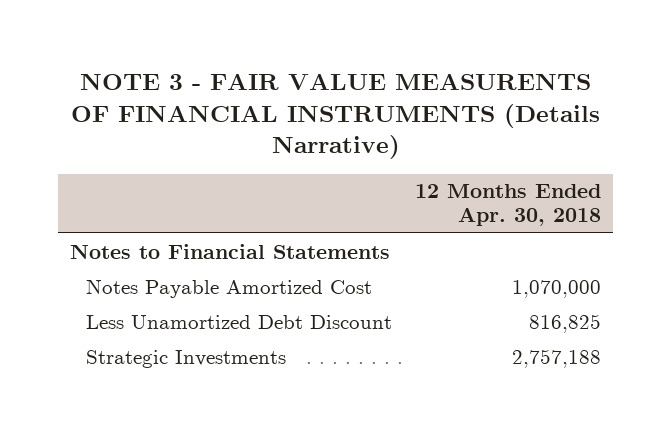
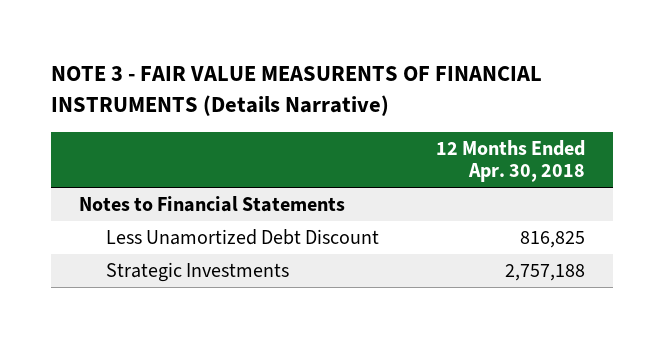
[85,278,372,298] Notes Payable Amortized Cost -> none

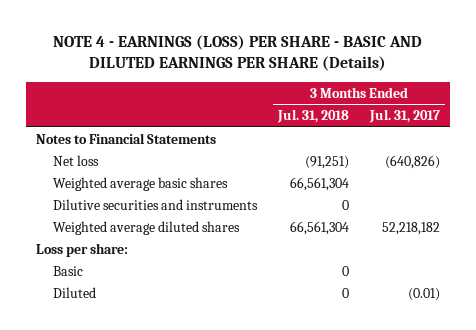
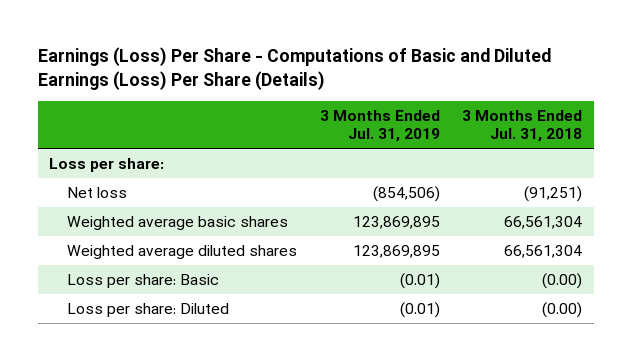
[53,34,423,72] NOTE 4 - EARNINGS (LOSS) PER SHARE - BASIC AND DILUTED EARNINGS PER SHARE (Details) -> [38,46,552,90] Earnings (Loss) Per Share - Computations of Basic and Diluted Earnings (Loss) Per Share (Details)
[368,109,440,124] Jul. 31, 2017 -> none
none -> [319,110,440,143] 3 Months Ended Jul. 31, 2019
[36,132,217,144] Notes to Financial Statements -> none
[36,242,129,257] Loss per share: -> [49,158,165,173] Loss per share:
[52,198,258,210] Dilutive securities and instruments -> none
[52,265,83,276] Basic -> none
none -> [66,274,219,289] Loss per share: Basic
[52,286,96,298] Diluted -> [66,303,229,318] Loss per share: Diluted
[341,287,349,298] 0 -> [542,302,583,319] (0.00)

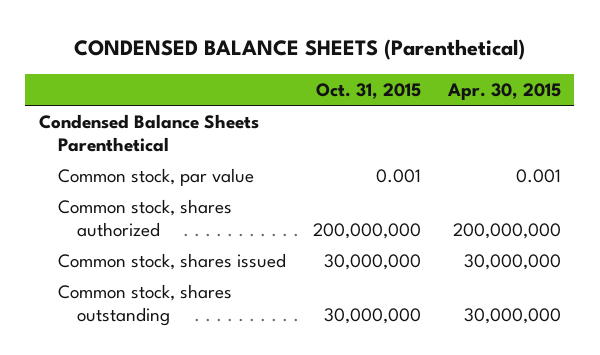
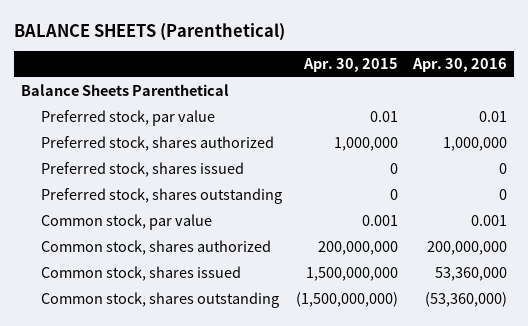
[73,39,525,61] CONDENSED BALANCE SHEETS (Parenthetical) -> [14,22,286,41] BALANCE SHEETS (Parenthetical)
[315,83,421,100] Oct. 31, 2015 -> none
none -> [412,58,508,73] Apr. 30, 2016
[38,113,259,153] Condensed Balance Sheets Parenthetical -> [21,84,230,97] Balance Sheets Parenthetical
none -> [40,110,215,127] Preferred stock, par value
none -> [40,136,274,152] Preferred stock, shares authorized
none -> [40,162,244,178] Preferred stock, shares issued
none -> [40,188,282,205] Preferred stock, shares outstanding
[463,253,561,270] 30,000,000 -> [306,267,399,282] 1,500,000,000
[463,308,561,325] 30,000,000 -> [296,292,399,308] (1,500,000,000)

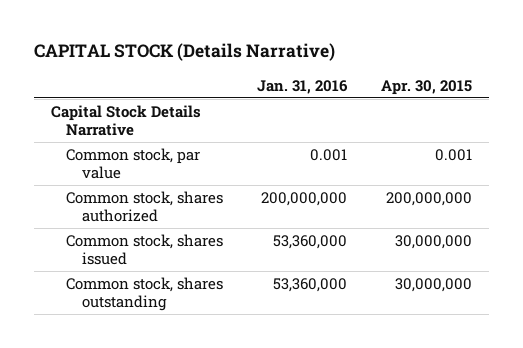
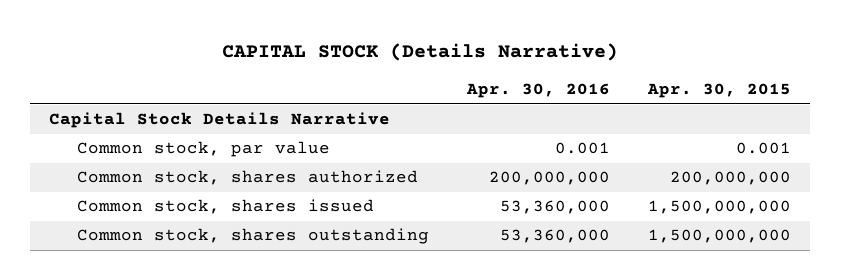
[257,79,349,94] Jan. 31, 2016 -> none
none -> [465,83,610,99] Apr. 30, 2016
[394,235,472,250] 30,000,000 -> [648,200,792,215] 1,500,000,000
[394,278,472,293] 30,000,000 -> [648,229,792,244] 1,500,000,000

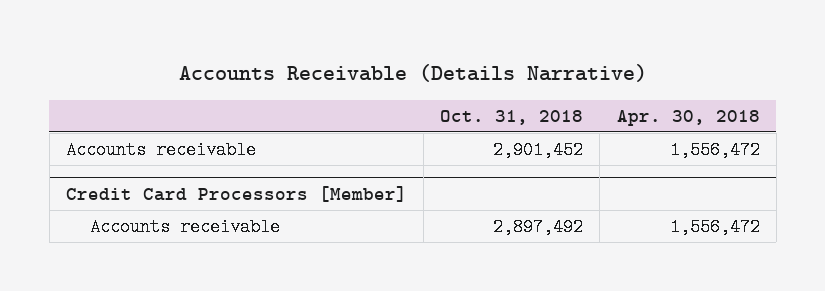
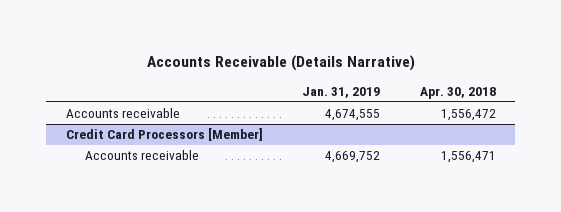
[440,110,584,126] Oct. 31, 2018 -> none
none -> [302,86,381,98] Jan. 31, 2019
[669,217,760,236] 1,556,472 -> [440,151,496,164] 1,556,471

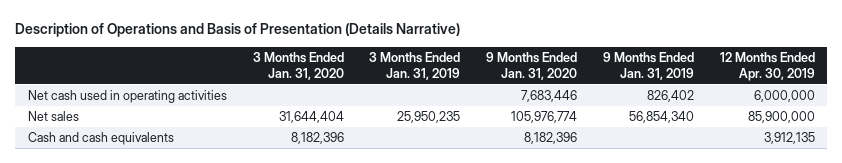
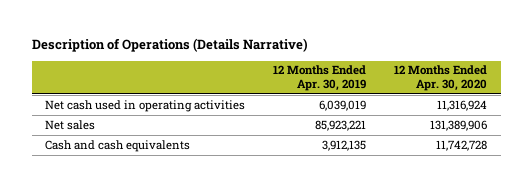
[15,23,461,38] Description of Operations and Basis of Presentation (Details Narrative) -> [31,38,308,53] Description of Operations (Details Narrative)
[252,51,344,80] 3 Months Ended Jan. 31, 2020 -> none
[369,51,461,80] 3 Months Ended Jan. 31, 2019 -> none
[486,51,578,80] 9 Months Ended Jan. 31, 2020 -> none
[602,51,694,80] 9 Months Ended Jan. 31, 2019 -> none
none -> [393,65,487,92] 12 Months Ended Apr. 30, 2020
[753,90,815,103] 6,000,000 -> [319,99,367,111] 6,039,019
[747,111,815,124] 85,900,000 -> [315,119,367,131] 85,923,221

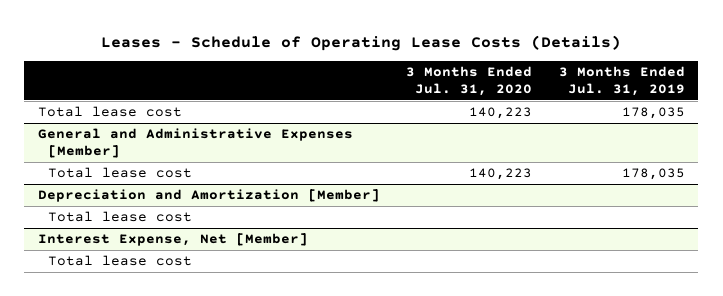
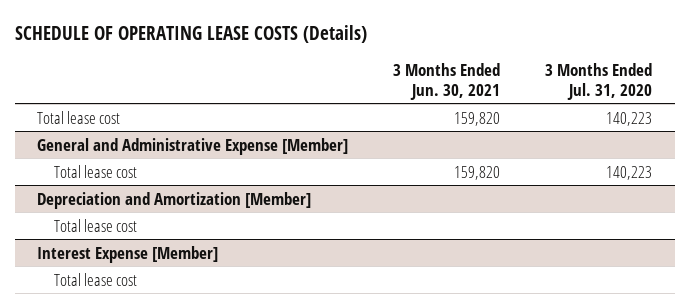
[101,34,622,51] Leases - Schedule of Operating Lease Costs (Details) -> [14,25,367,44] SCHEDULE OF OPERATING LEASE COSTS (Details)
[558,66,685,96] 3 Months Ended Jul. 31, 2019 -> none
none -> [393,63,501,100] 3 Months Ended Jun. 30, 2021
[37,128,353,158] General and Administrative Expenses [Member] -> [37,137,349,155] General and Administrative Expense [Member]
[37,233,308,247] Interest Expense, Net [Member] -> [37,245,219,263] Interest Expense [Member]

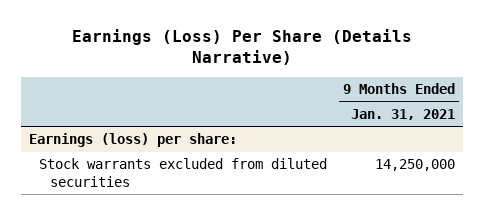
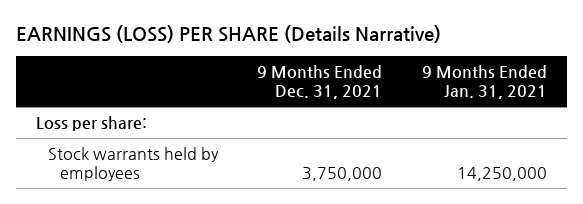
[72,29,413,66] Earnings (Loss) Per Share (Details Narrative) -> [15,25,441,44] EARNINGS (LOSS) PER SHARE (Details Narrative)
none -> [257,65,383,100] 9 Months Ended Dec. 31, 2021
[28,133,237,148] Earnings (loss) per share: -> [35,115,147,131] Loss per share:
[39,158,328,187] Stock warrants excluded from diluted securities -> [47,146,219,181] Stock warrants held by employees

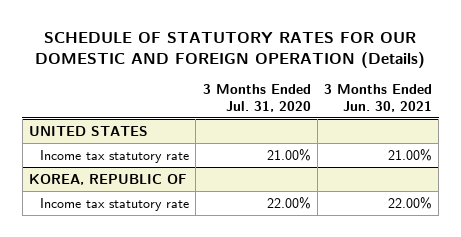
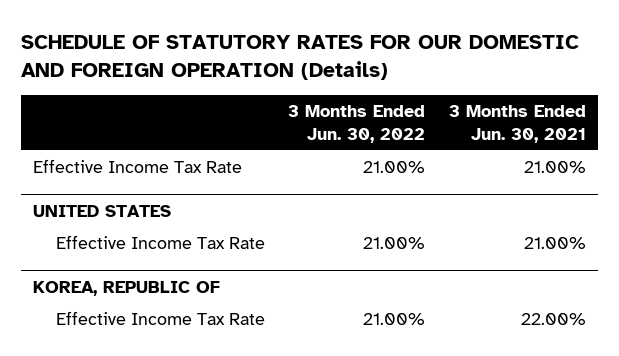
[202,83,311,112] 3 Months Ended Jul. 31, 2020 -> none
none -> [288,104,426,143] 3 Months Ended Jun. 30, 2022
none -> [33,159,243,174] Effective Income Tax Rate
[40,149,190,163] Income tax statutory rate -> [55,235,265,250] Effective Income Tax Rate
[40,197,190,211] Income tax statutory rate -> [55,311,265,326] Effective Income Tax Rate

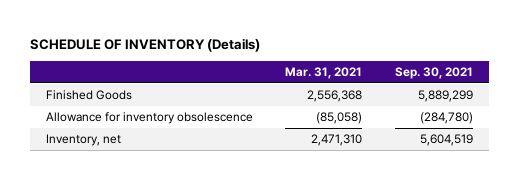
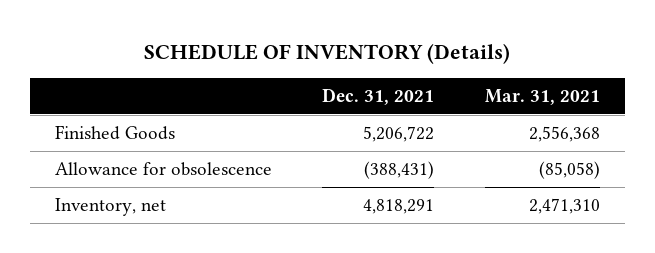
[394,66,473,79] Sep. 30, 2021 -> none
none -> [322,87,435,105] Dec. 31, 2021
[46,112,254,125] Allowance for inventory obsolescence -> [54,162,272,177] Allowance for obsolescence

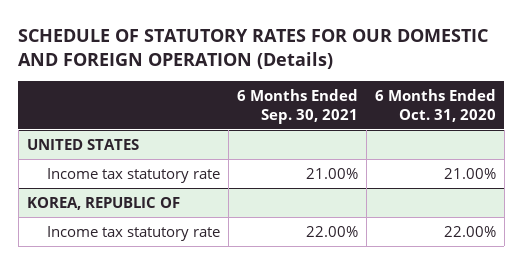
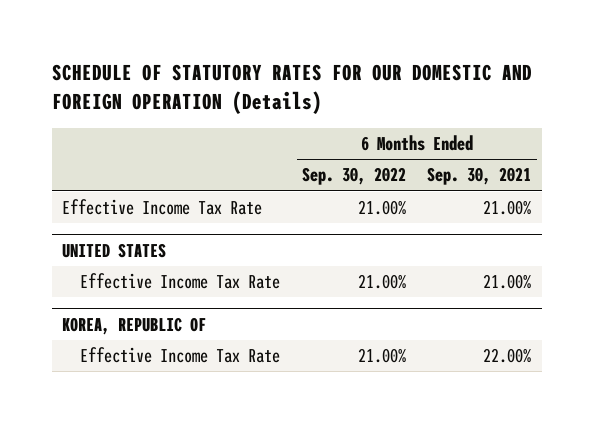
[374,88,496,122] 6 Months Ended Oct. 31, 2020 -> none
none -> [301,167,406,186] Sep. 30, 2022
none -> [62,199,263,216] Effective Income Tax Rate
[46,167,220,183] Income tax statutory rate -> [80,273,281,290] Effective Income Tax Rate
[46,225,220,241] Income tax statutory rate -> [80,347,281,364] Effective Income Tax Rate

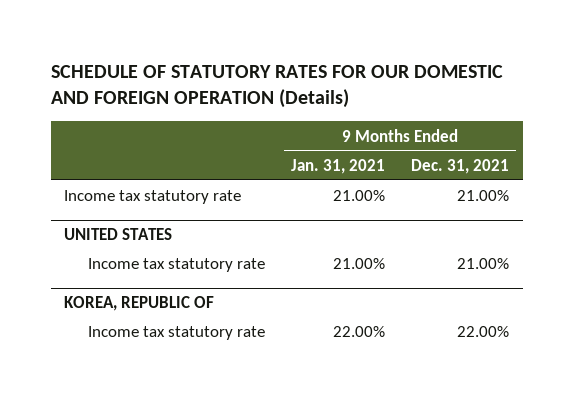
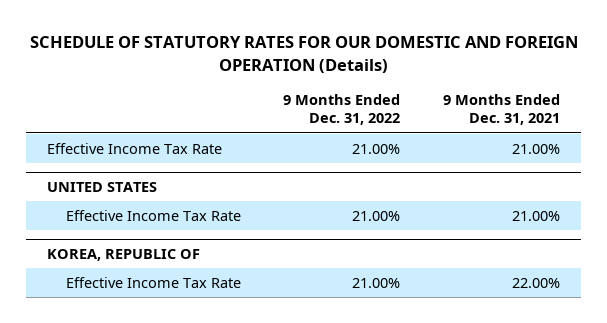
[291,158,386,174] Jan. 31, 2021 -> none
none -> [283,93,401,126] 9 Months Ended Dec. 31, 2022
[64,190,242,205] Income tax statutory rate -> [47,142,223,154] Effective Income Tax Rate
[87,258,265,273] Income tax statutory rate -> [65,209,241,221] Effective Income Tax Rate
[87,326,265,341] Income tax statutory rate -> [65,276,241,288] Effective Income Tax Rate

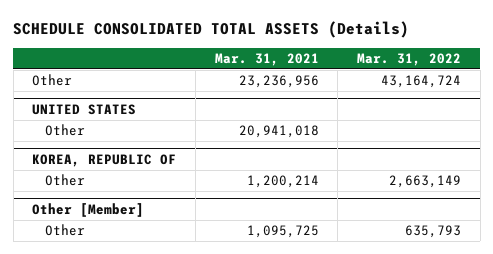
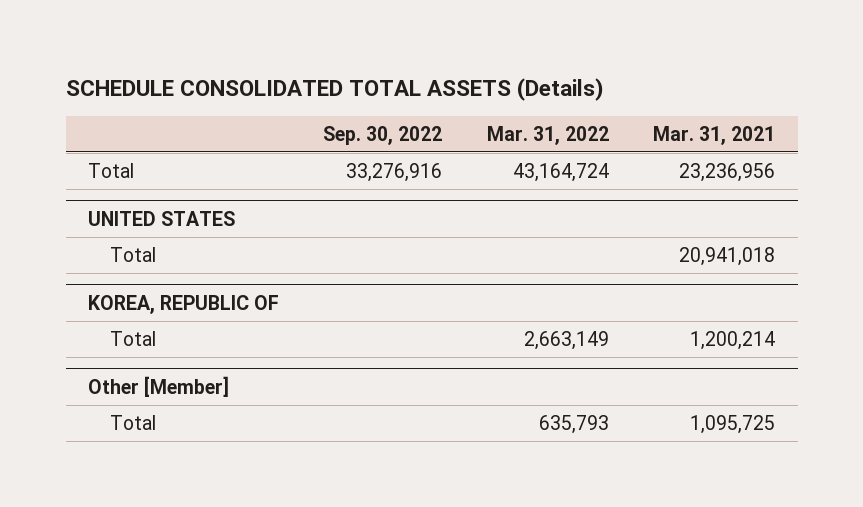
none -> [323,125,443,145] Sep. 30, 2022
[32,74,73,87] Other -> [87,162,134,178] Total
[44,124,85,137] Other -> [110,246,157,262] Total
[44,174,85,187] Other -> [110,330,157,346] Total
[44,224,85,237] Other -> [110,414,157,430] Total

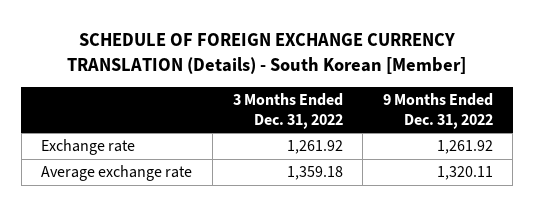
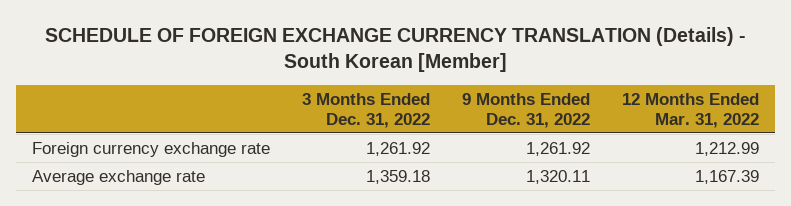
none -> [622,92,760,128] 12 Months Ended Mar. 31, 2022
[41,139,136,156] Exchange rate -> [32,141,271,157] Foreign currency exchange rate

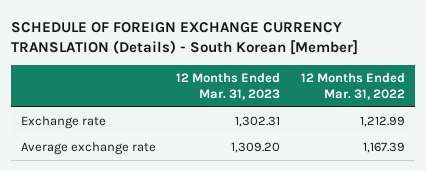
[302,92,431,128] 3 Months Ended Dec. 31, 2022 -> none
[462,92,591,128] 9 Months Ended Dec. 31, 2022 -> none
none -> [176,73,281,101] 12 Months Ended Mar. 31, 2023
[32,141,271,157] Foreign currency exchange rate -> [21,116,107,130] Exchange rate

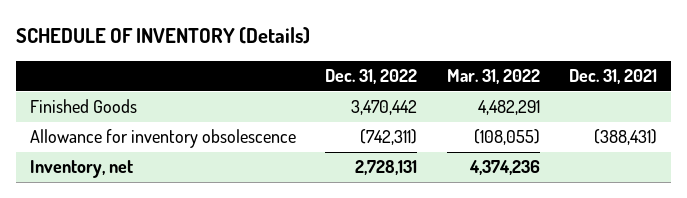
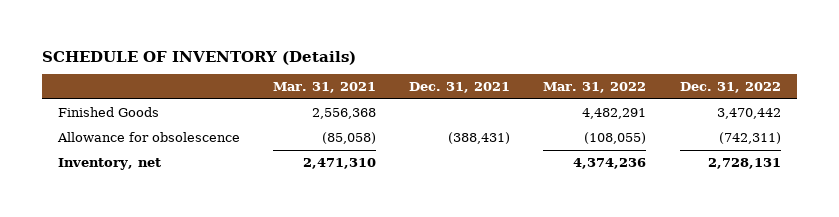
none -> [273,82,377,94] Mar. 31, 2021
[30,129,297,149] Allowance for inventory obsolescence -> [57,131,241,142] Allowance for obsolescence

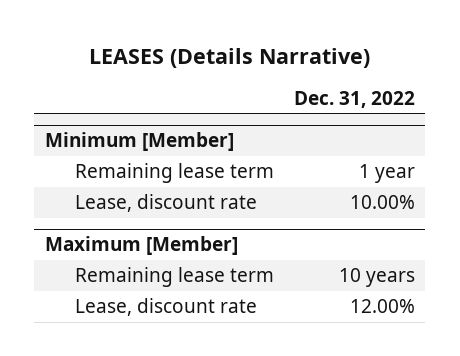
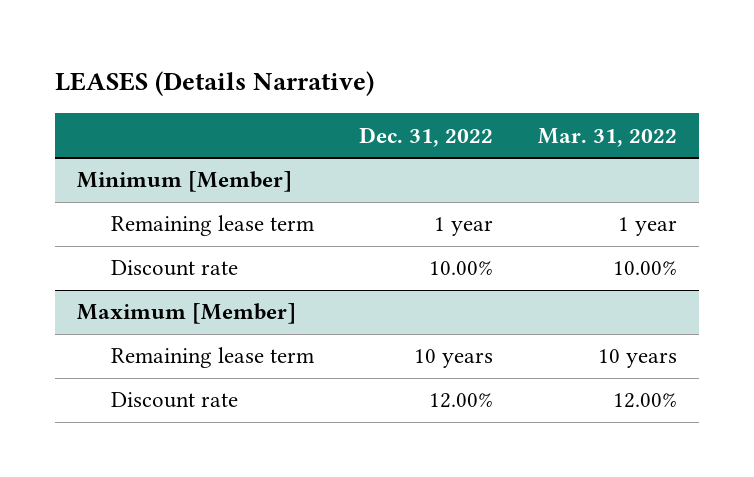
none -> [537,127,677,147] Mar. 31, 2022
[74,194,257,213] Lease, discount rate -> [110,260,238,277] Discount rate
[74,298,257,317] Lease, discount rate -> [110,392,238,409] Discount rate

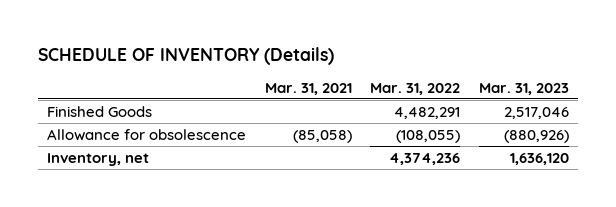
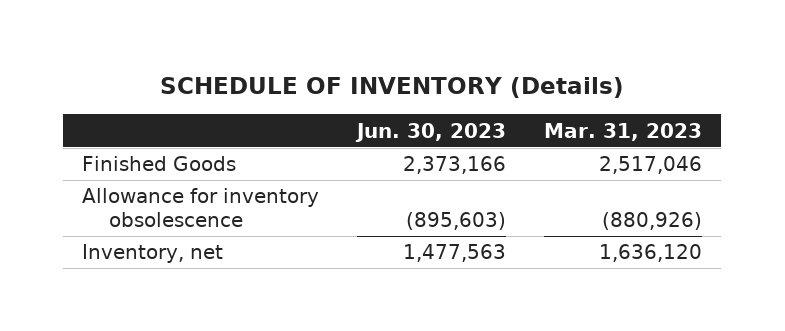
[264,82,352,95] Mar. 31, 2021 -> none
[370,82,461,95] Mar. 31, 2022 -> none
none -> [355,122,507,142] Jun. 30, 2023
[47,128,247,141] Allowance for obsolescence -> [82,188,320,228] Allowance for inventory obsolescence

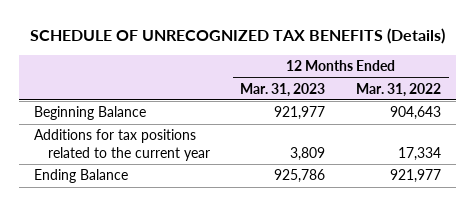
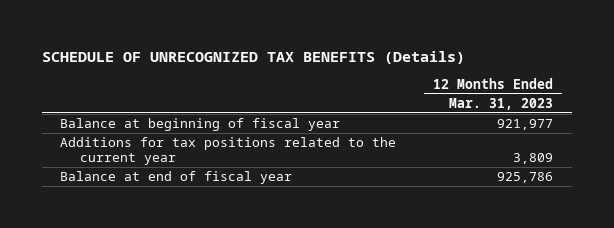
[355,82,441,97] Mar. 31, 2022 -> none
[34,106,147,121] Beginning Balance -> [60,118,341,132] Balance at beginning of fiscal year
[34,169,129,184] Ending Balance -> [60,171,293,185] Balance at end of fiscal year

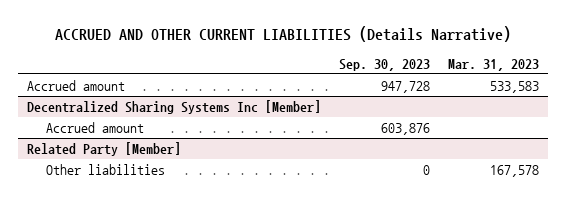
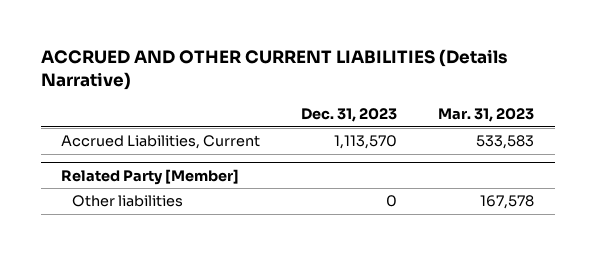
[338,58,430,71] Sep. 30, 2023 -> none
none -> [301,107,398,122] Dec. 31, 2023
[26,99,321,114] Decentralized Sharing Systems Inc [Member] -> none
[46,121,145,133] Accrued amount -> none
[26,79,125,91] Accrued amount -> [61,135,261,150] Accrued Liabilities, Current

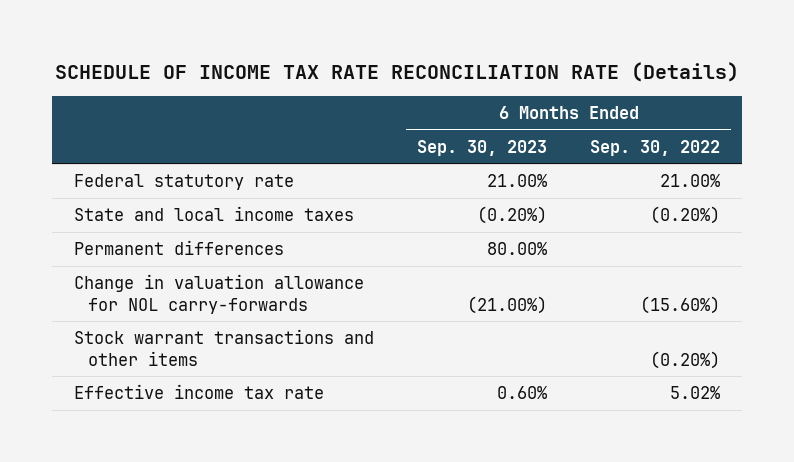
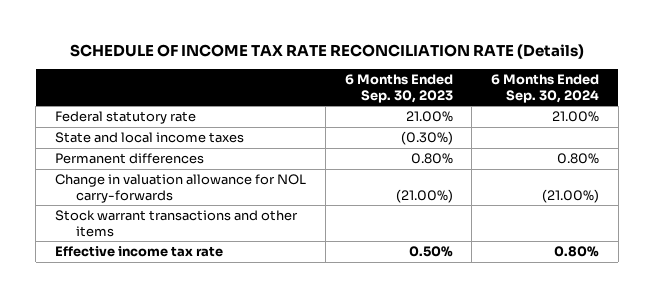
[590,139,721,156] Sep. 30, 2022 -> none
none -> [491,74,600,103] 6 Months Ended Sep. 30, 2024
[477,206,548,225] (0.20%) -> [400,131,453,146] (0.30%)
[487,242,548,256] 80.00% -> [410,153,453,165] 0.80%
[497,386,548,400] 0.60% -> [408,246,453,258] 0.50%

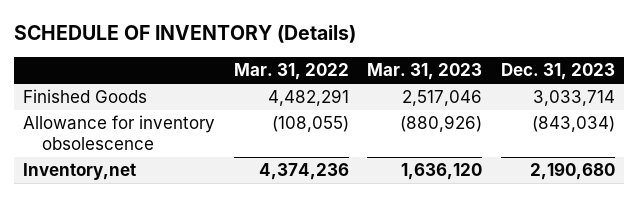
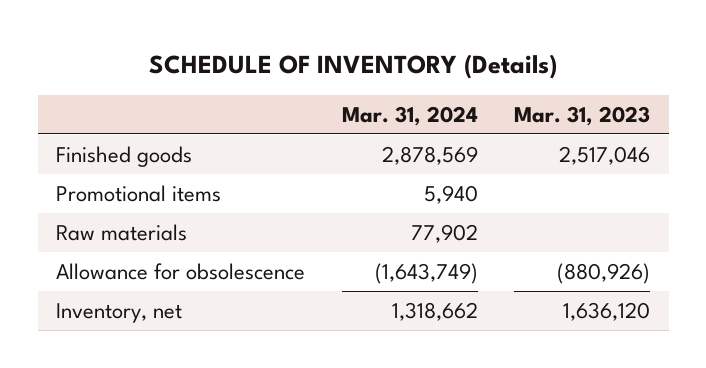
[233,63,349,81] Mar. 31, 2022 -> none
[501,63,616,81] Dec. 31, 2023 -> none
none -> [341,105,478,126] Mar. 31, 2024
[23,89,148,104] Finished Goods -> [55,145,192,167] Finished goods
none -> [55,184,221,202] Promotional items
none -> [55,223,187,241] Raw materials
[23,115,216,151] Allowance for inventory obsolescence -> [55,262,305,280] Allowance for obsolescence
[23,163,137,181] Inventory,net -> [55,302,182,323] Inventory, net

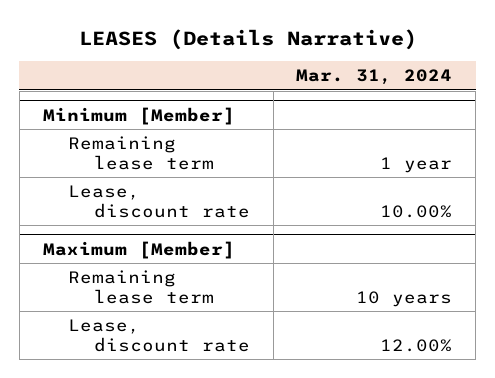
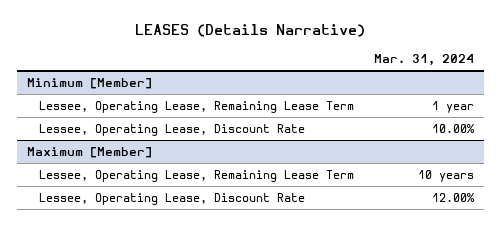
[68,136,214,170] Remaining lease term -> [39,101,355,114] Lessee, Operating Lease, Remaining Lease Term
[68,185,250,218] Lease, discount rate -> [39,124,306,137] Lessee, Operating Lease, Discount Rate
[68,270,214,304] Remaining lease term -> [39,170,355,183] Lessee, Operating Lease, Remaining Lease Term
[68,319,250,352] Lease, discount rate -> [39,193,306,206] Lessee, Operating Lease, Discount Rate

